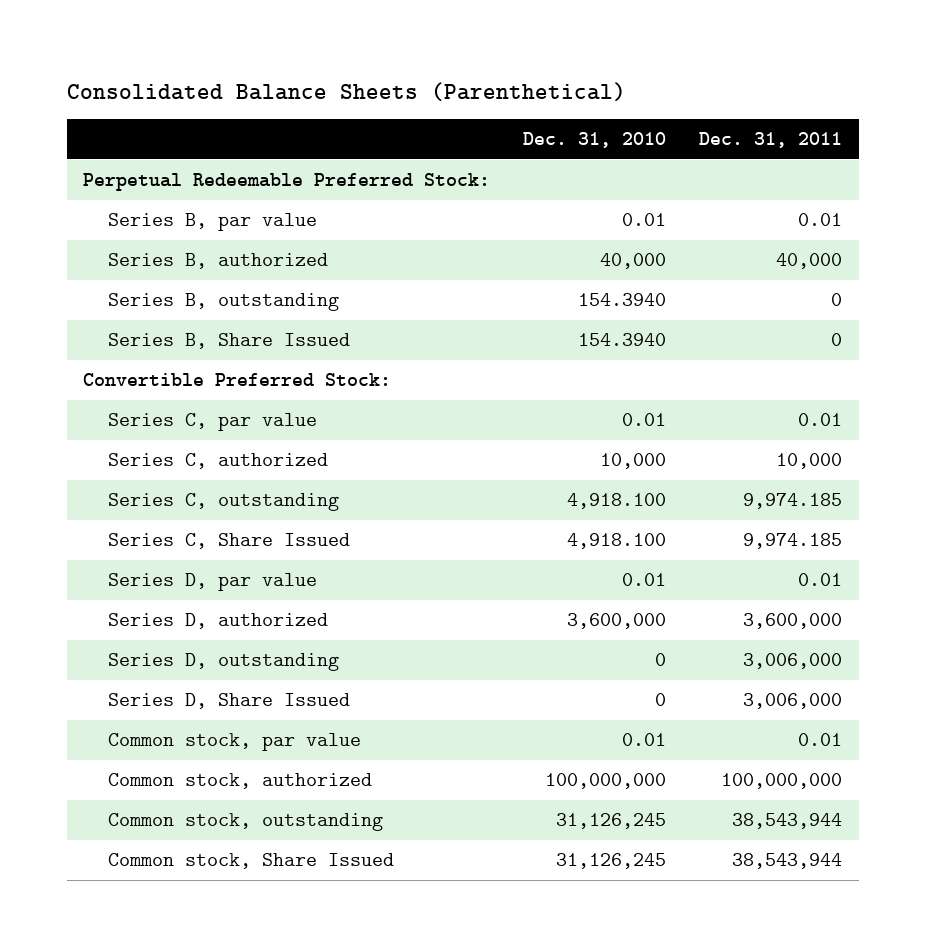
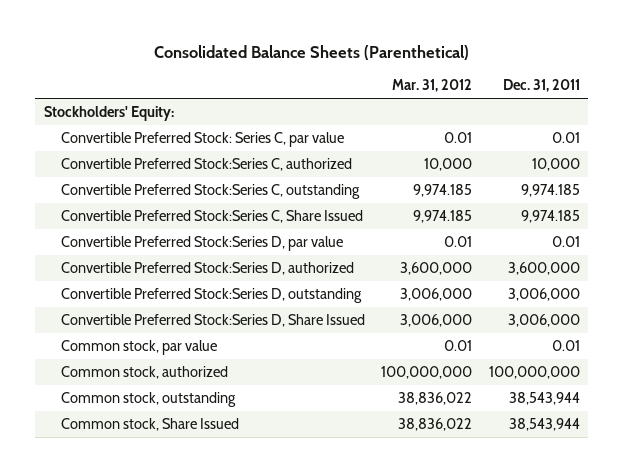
[523,132,667,149] Dec. 31, 2010 -> none
none -> [392,79,473,93] Mar. 31, 2012
[83,173,491,192] Perpetual Redeemable Preferred Stock: -> none
[108,213,318,232] Series B, par value -> none
[108,253,329,270] Series B, authorized -> none
[108,293,340,312] Series B, outstanding -> none
[108,333,351,350] Series B, Share Issued -> none
[83,373,392,387] Convertible Preferred Stock: -> none
none -> [43,106,174,122] Stockholders' Equity:
[108,413,318,432] Series C, par value -> [60,132,344,148] Convertible Preferred Stock: Series C, par value
[108,453,329,470] Series C, authorized -> [60,158,352,172] Convertible Preferred Stock:Series C, authorized
[108,493,340,512] Series C, outstanding -> [60,184,360,200] Convertible Preferred Stock:Series C, outstanding
[108,533,351,550] Series C, Share Issued -> [60,210,363,224] Convertible Preferred Stock:Series C, Share Issued
[108,573,318,592] Series D, par value -> [60,236,343,252] Convertible Preferred Stock:Series D, par value
[108,613,329,630] Series D, authorized -> [60,262,354,276] Convertible Preferred Stock:Series D, authorized
[108,653,340,672] Series D, outstanding -> [60,288,362,304] Convertible Preferred Stock:Series D, outstanding
[108,693,351,710] Series D, Share Issued -> [60,314,365,328] Convertible Preferred Stock:Series D, Share Issued

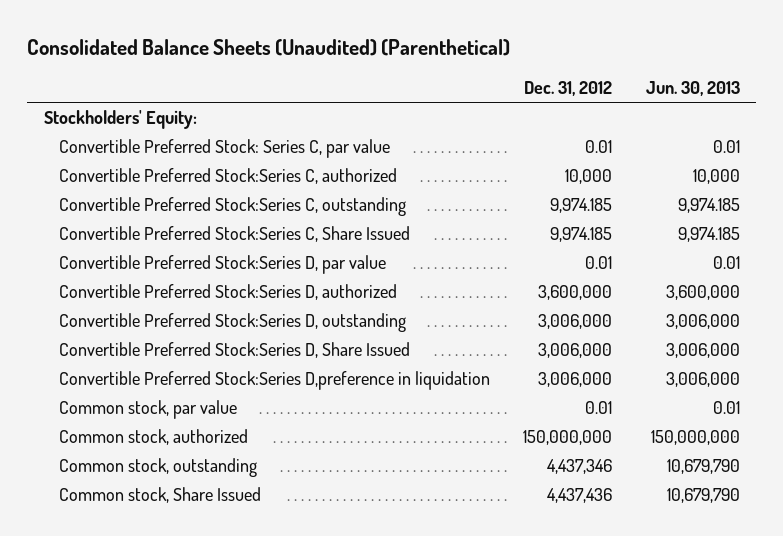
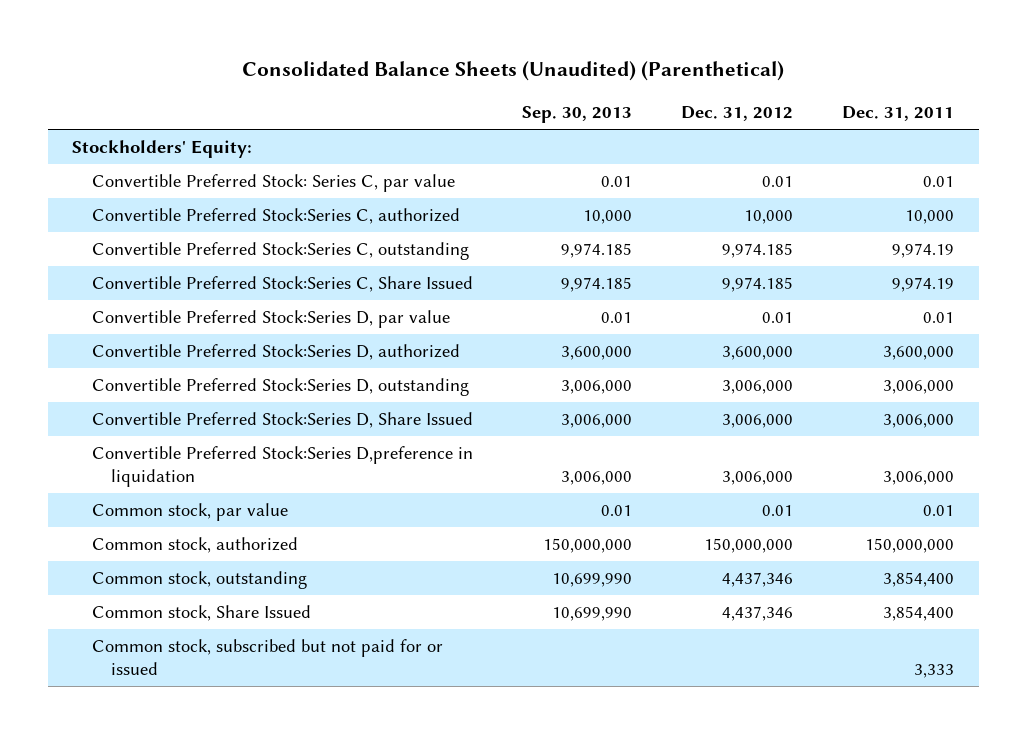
[645,81,740,97] Jun. 30, 2013 -> none
none -> [521,105,632,123] Sep. 30, 2013
none -> [842,105,955,121] Dec. 31, 2011
[547,487,613,503] 4,437,436 -> [721,606,793,622] 4,437,346
none -> [91,639,443,675] Common stock, subscribed but not paid for or issued

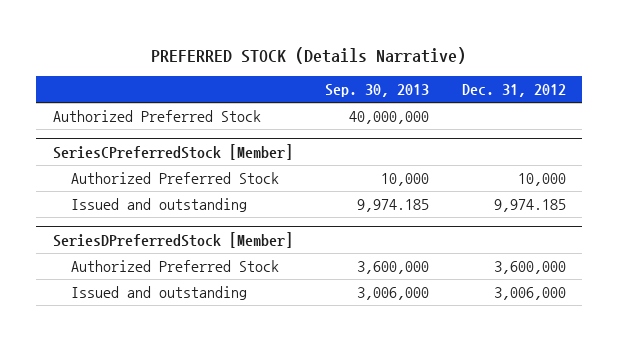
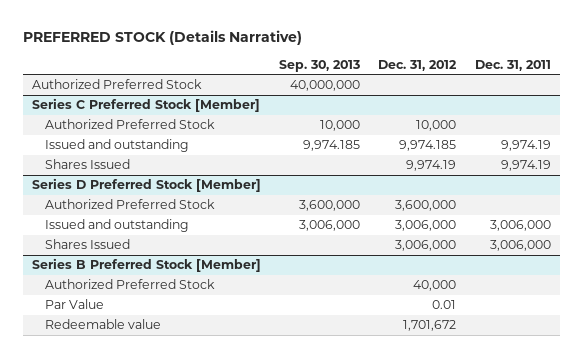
none -> [474,59,551,71] Dec. 31, 2011
[52,144,293,161] SeriesCPreferredStock [Member] -> none
none -> [32,98,261,113] Series C Preferred Stock [Member]
[52,232,293,249] SeriesDPreferredStock [Member] -> none
none -> [45,159,131,170] Shares Issued
none -> [32,178,262,193] Series D Preferred Stock [Member]
none -> [45,239,131,250] Shares Issued
none -> [32,258,262,273] Series B Preferred Stock [Member]
none -> [45,279,216,290] Authorized Preferred Stock
none -> [45,299,105,310] Par Value
none -> [45,319,162,330] Redeemable value

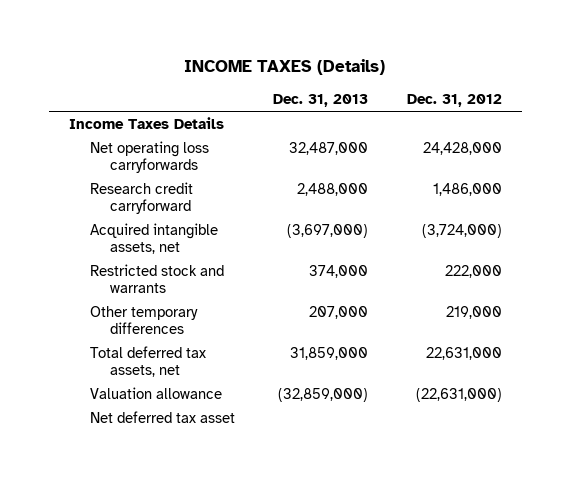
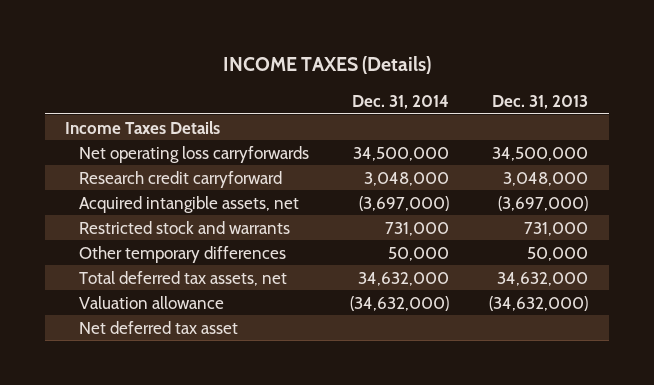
[407,94,503,108] Dec. 31, 2012 -> none
none -> [351,95,449,110] Dec. 31, 2014
[289,141,369,155] 32,487,000 -> [492,146,589,161] 34,500,000
[297,182,369,196] 2,488,000 -> [503,171,589,186] 3,048,000
[309,264,369,278] 374,000 -> [524,221,589,236] 731,000
[309,305,369,319] 207,000 -> [527,246,589,261] 50,000
[290,346,369,360] 31,859,000 -> [497,271,589,286] 34,632,000
[278,387,369,402] (32,859,000) -> [489,295,589,311] (34,632,000)

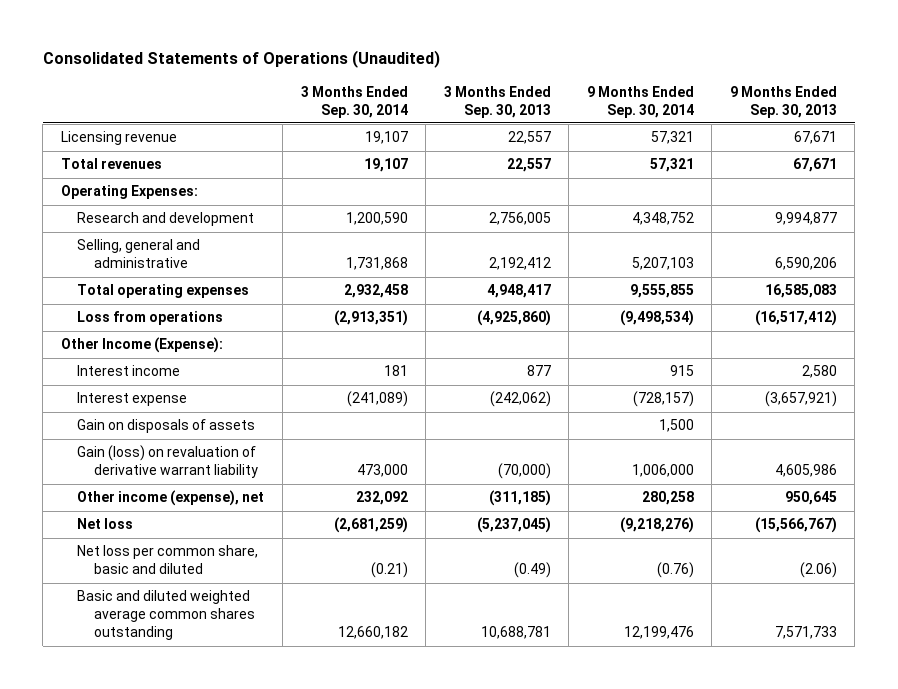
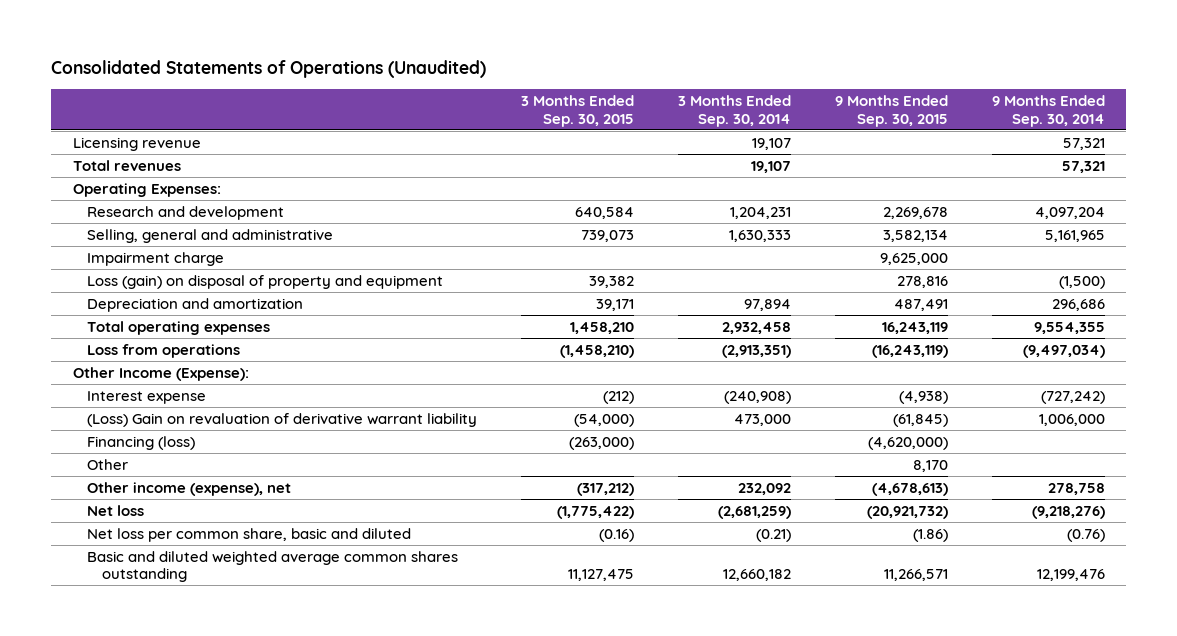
[443,85,551,118] 3 Months Ended Sep. 30, 2013 -> none
[729,85,837,118] 9 Months Ended Sep. 30, 2013 -> none
none -> [521,95,635,127] 3 Months Ended Sep. 30, 2015
none -> [834,95,948,127] 9 Months Ended Sep. 30, 2015
[345,212,408,226] 1,200,590 -> [729,206,791,219] 1,204,231
[631,212,694,226] 4,348,752 -> [1034,206,1105,219] 4,097,204
[345,257,408,271] 1,731,868 -> [728,229,791,242] 1,630,333
[631,257,694,271] 5,207,103 -> [1044,229,1105,242] 5,161,965
none -> [87,251,225,266] Impairment charge
none -> [87,274,444,289] Loss (gain) on disposal of property and equipment
none -> [87,297,304,312] Depreciation and amortization
[629,284,694,299] 9,555,855 -> [1033,321,1105,334] 9,554,355
[619,310,694,327] (9,498,534) -> [1022,344,1105,358] (9,497,034)
[77,365,181,377] Interest income -> none
[77,419,256,434] Gain on disposals of assets -> none
[346,391,408,408] (241,089) -> [723,390,791,404] (240,908)
[632,391,694,408] (728,157) -> [1040,390,1105,404] (727,242)
[77,445,259,479] Gain (loss) on revaluation of derivative warrant liability -> [87,412,478,427] (Loss) Gain on revaluation of derivative warrant liability
none -> [87,435,196,450] Financing (loss)
none -> [87,458,129,470] Other
[641,491,694,506] 280,258 -> [1047,482,1105,495] 278,758

